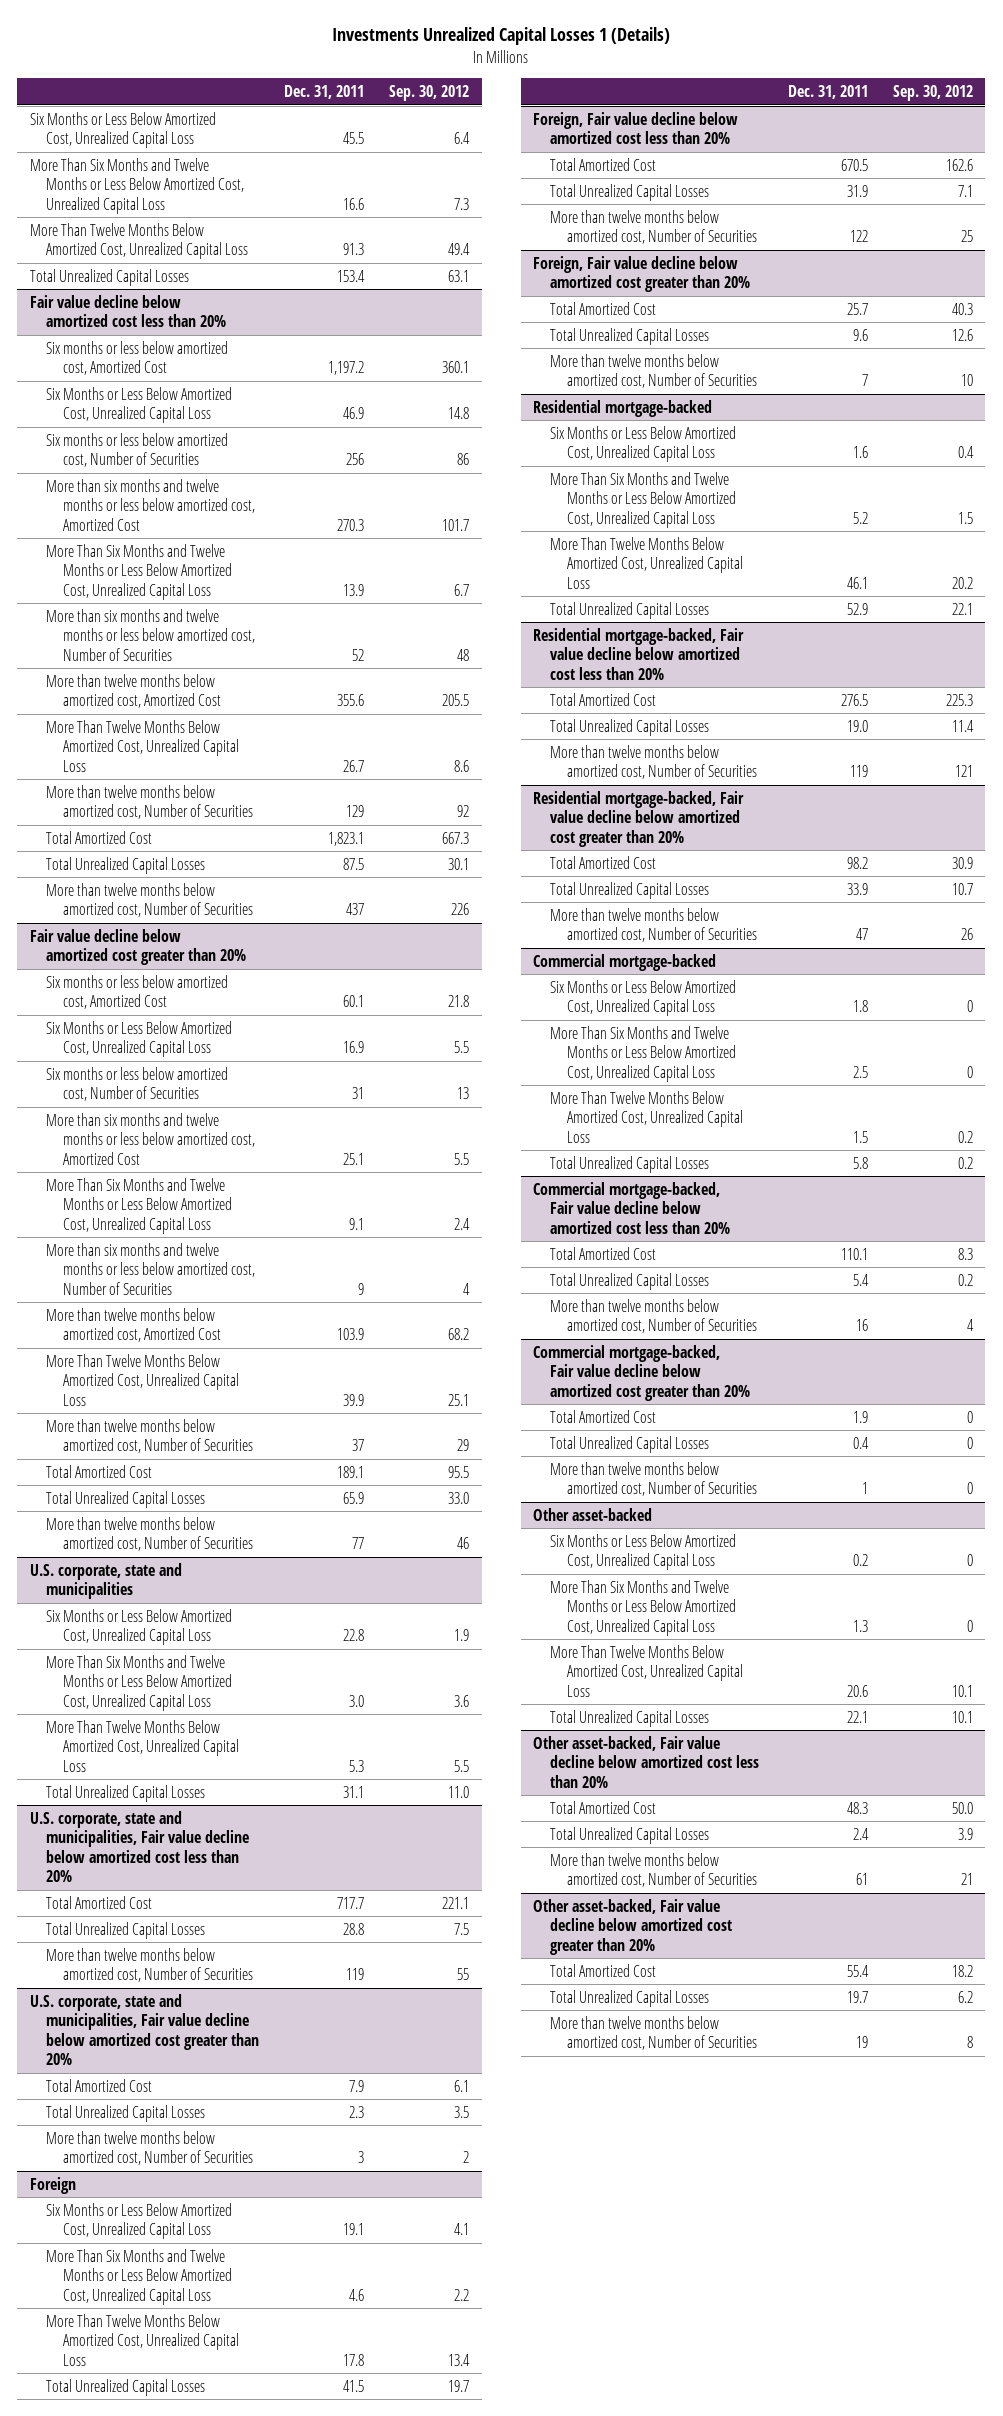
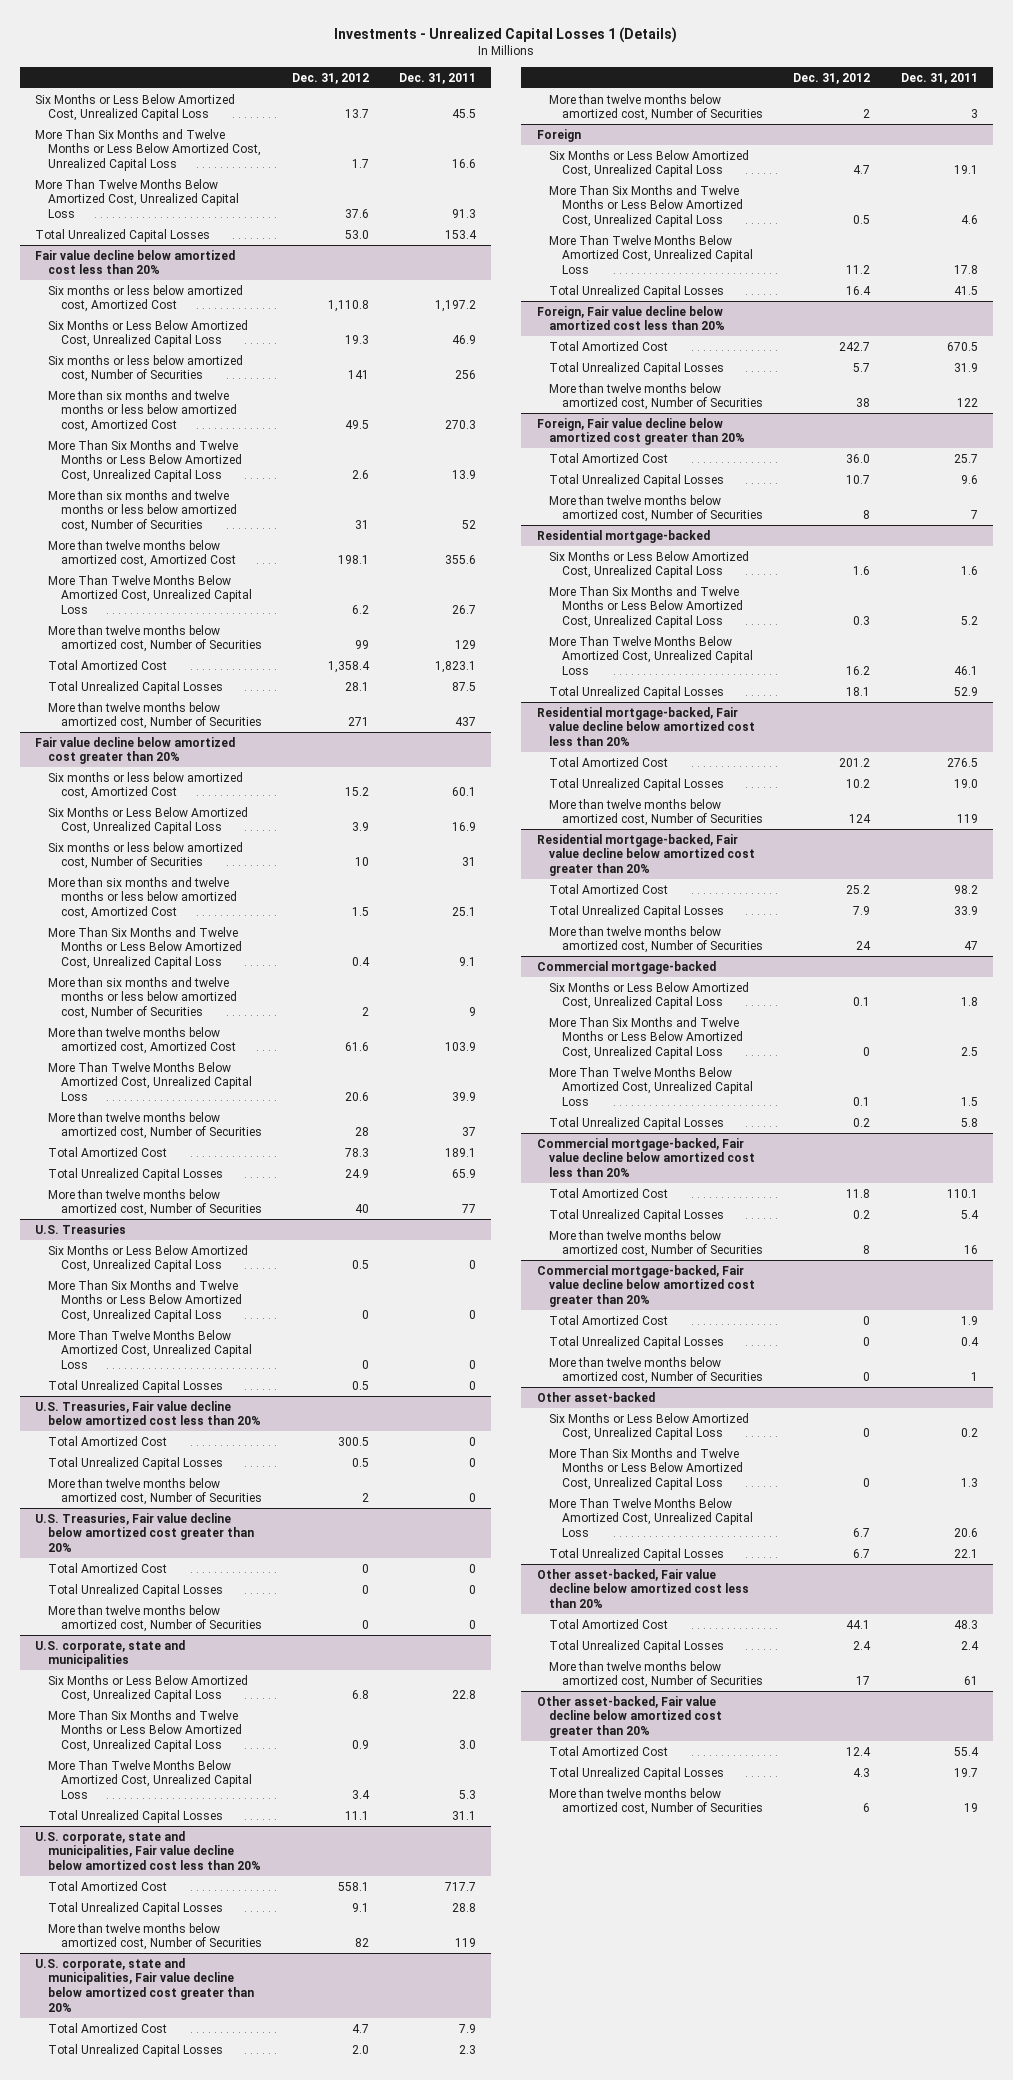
[332,27,671,46] Investments Unrealized Capital Losses 1 (Details) -> [334,26,678,43] Investments - Unrealized Capital Losses 1 (Details)
[389,85,470,102] Sep. 30, 2012 -> none
none -> [291,72,369,84] Dec. 31, 2012
none -> [35,1223,127,1234] U.S. Treasuries
none -> [47,1244,248,1273] Six Months or Less Below Amortized Cost, Unrealized Capital Loss
none -> [47,1279,242,1322] More Than Six Months and Twelve Months or Less Below Amortized Cost, Unrealized Capital Loss
none -> [47,1329,252,1369] More Than Twelve Months Below Amortized Cost, Unrealized Capital Loss
none -> [47,1379,223,1393] Total Unrealized Capital Losses
none -> [35,1400,261,1426] U.S. Treasuries, Fair value decline below amortized cost less than 20%
none -> [47,1435,167,1446] Total Amortized Cost
none -> [47,1456,223,1470] Total Unrealized Capital Losses
none -> [47,1477,262,1506] More than twelve months below amortized cost, Number of Securities
none -> [35,1512,254,1552] U.S. Treasuries, Fair value decline below amortized cost greater than 20%
none -> [47,1562,167,1573] Total Amortized Cost
none -> [47,1583,223,1597] Total Unrealized Capital Losses
none -> [47,1604,262,1633] More than twelve months below amortized cost, Number of Securities

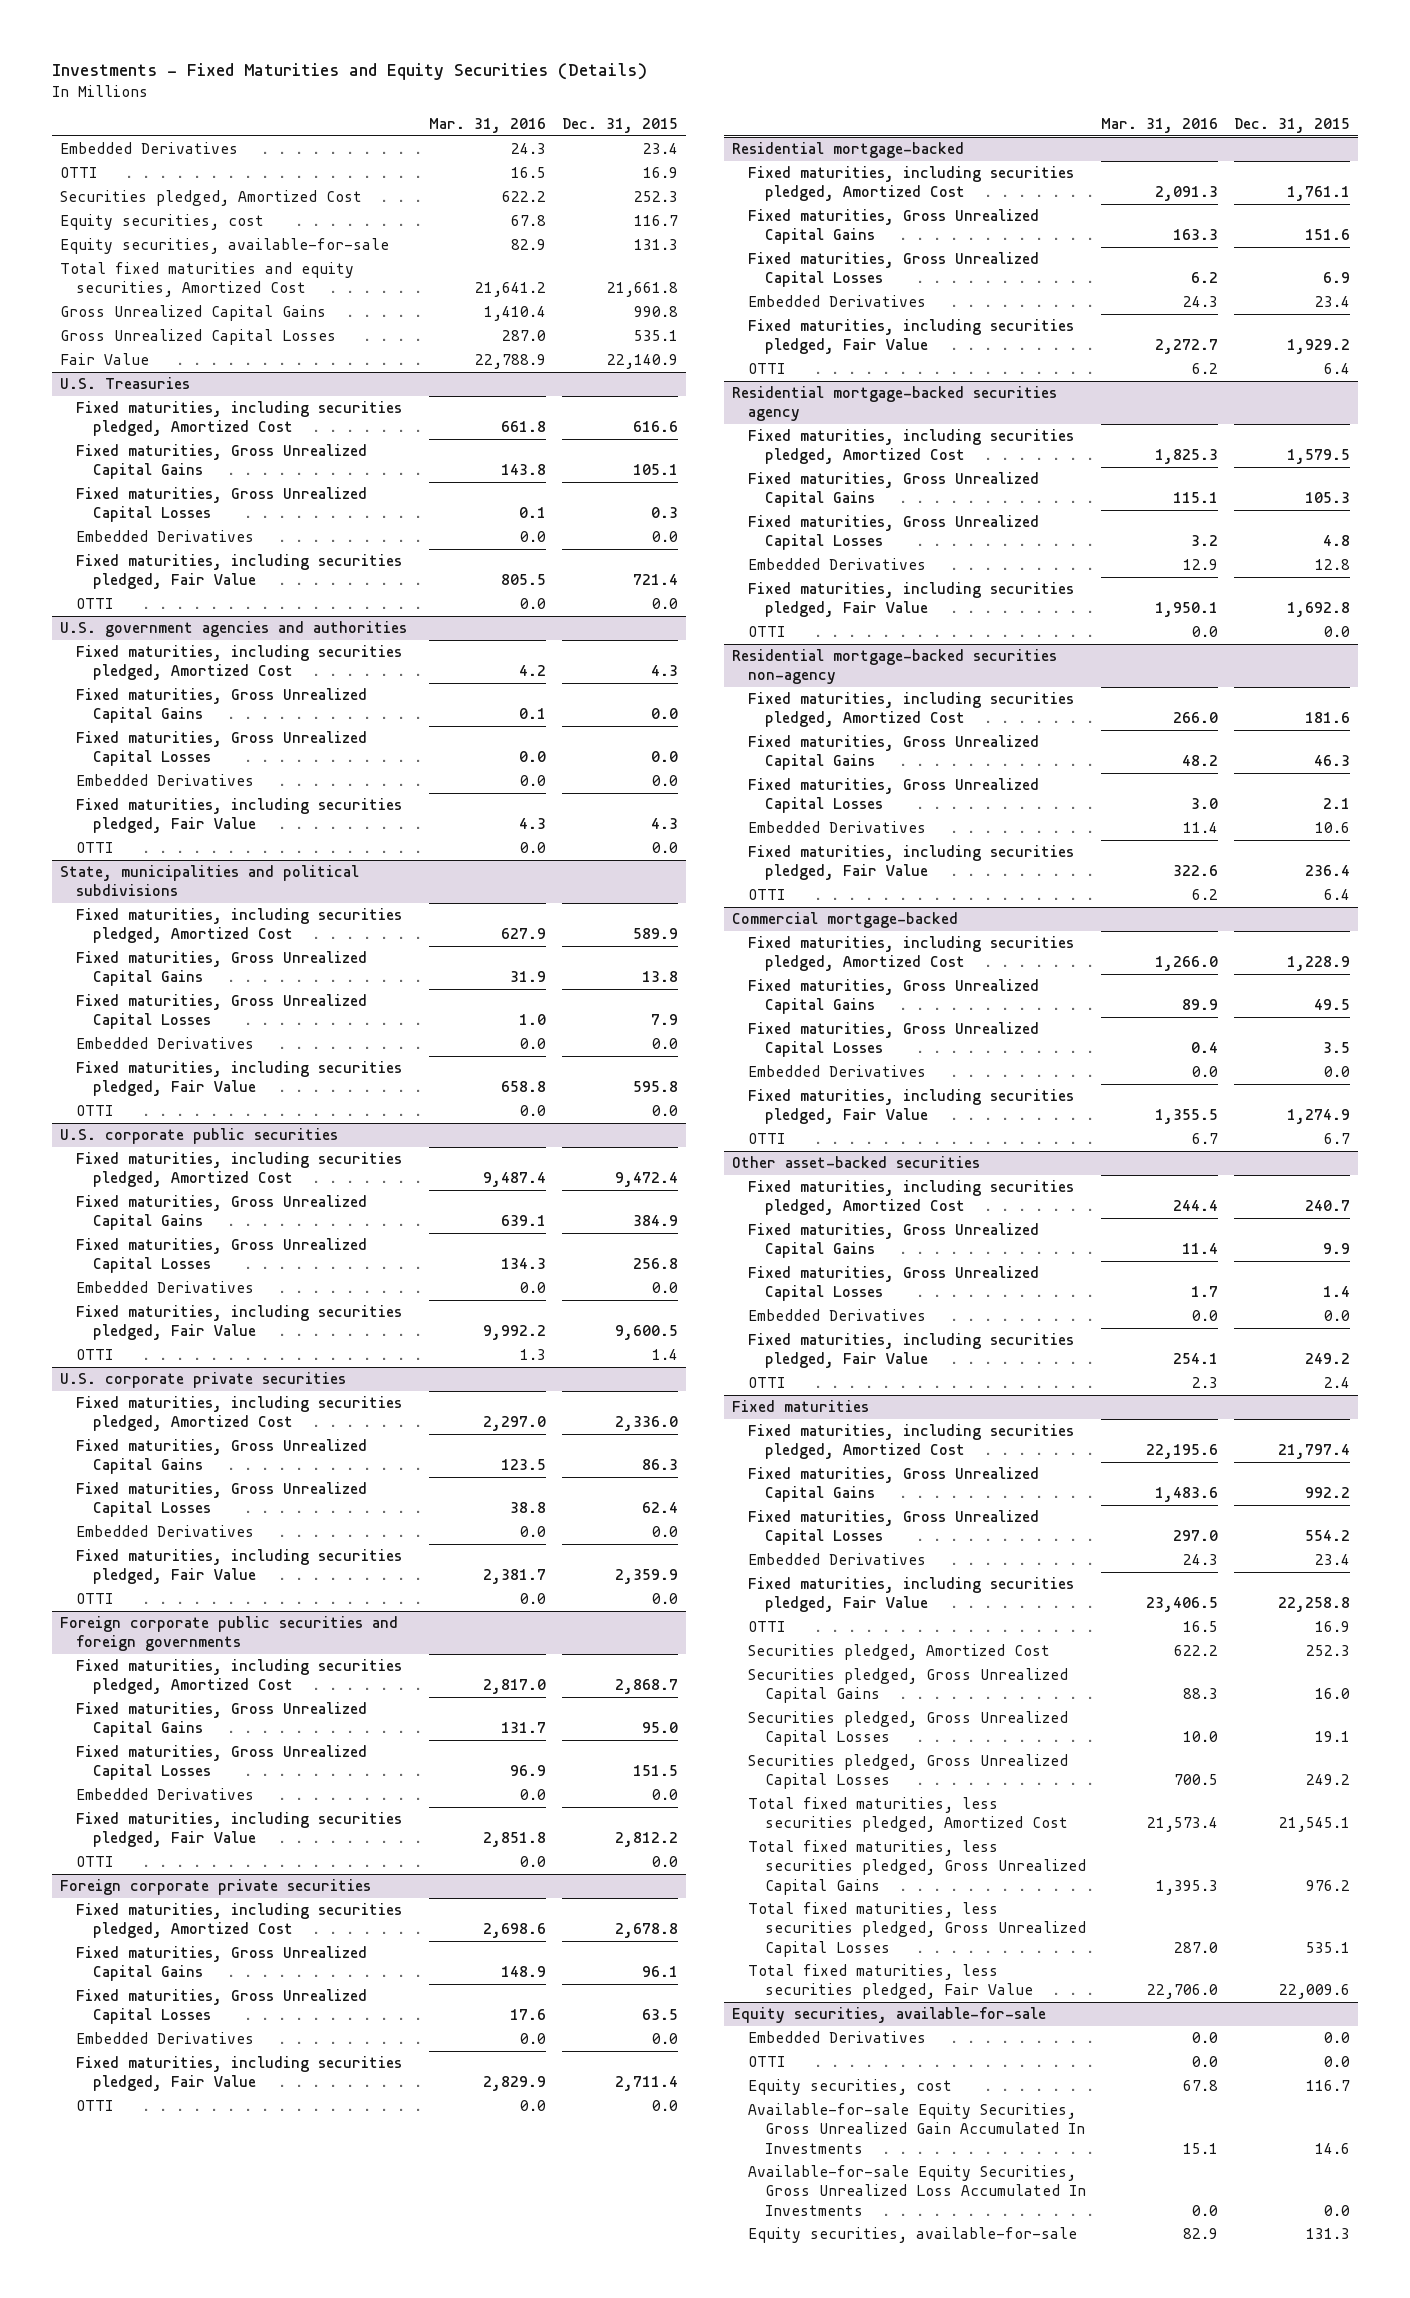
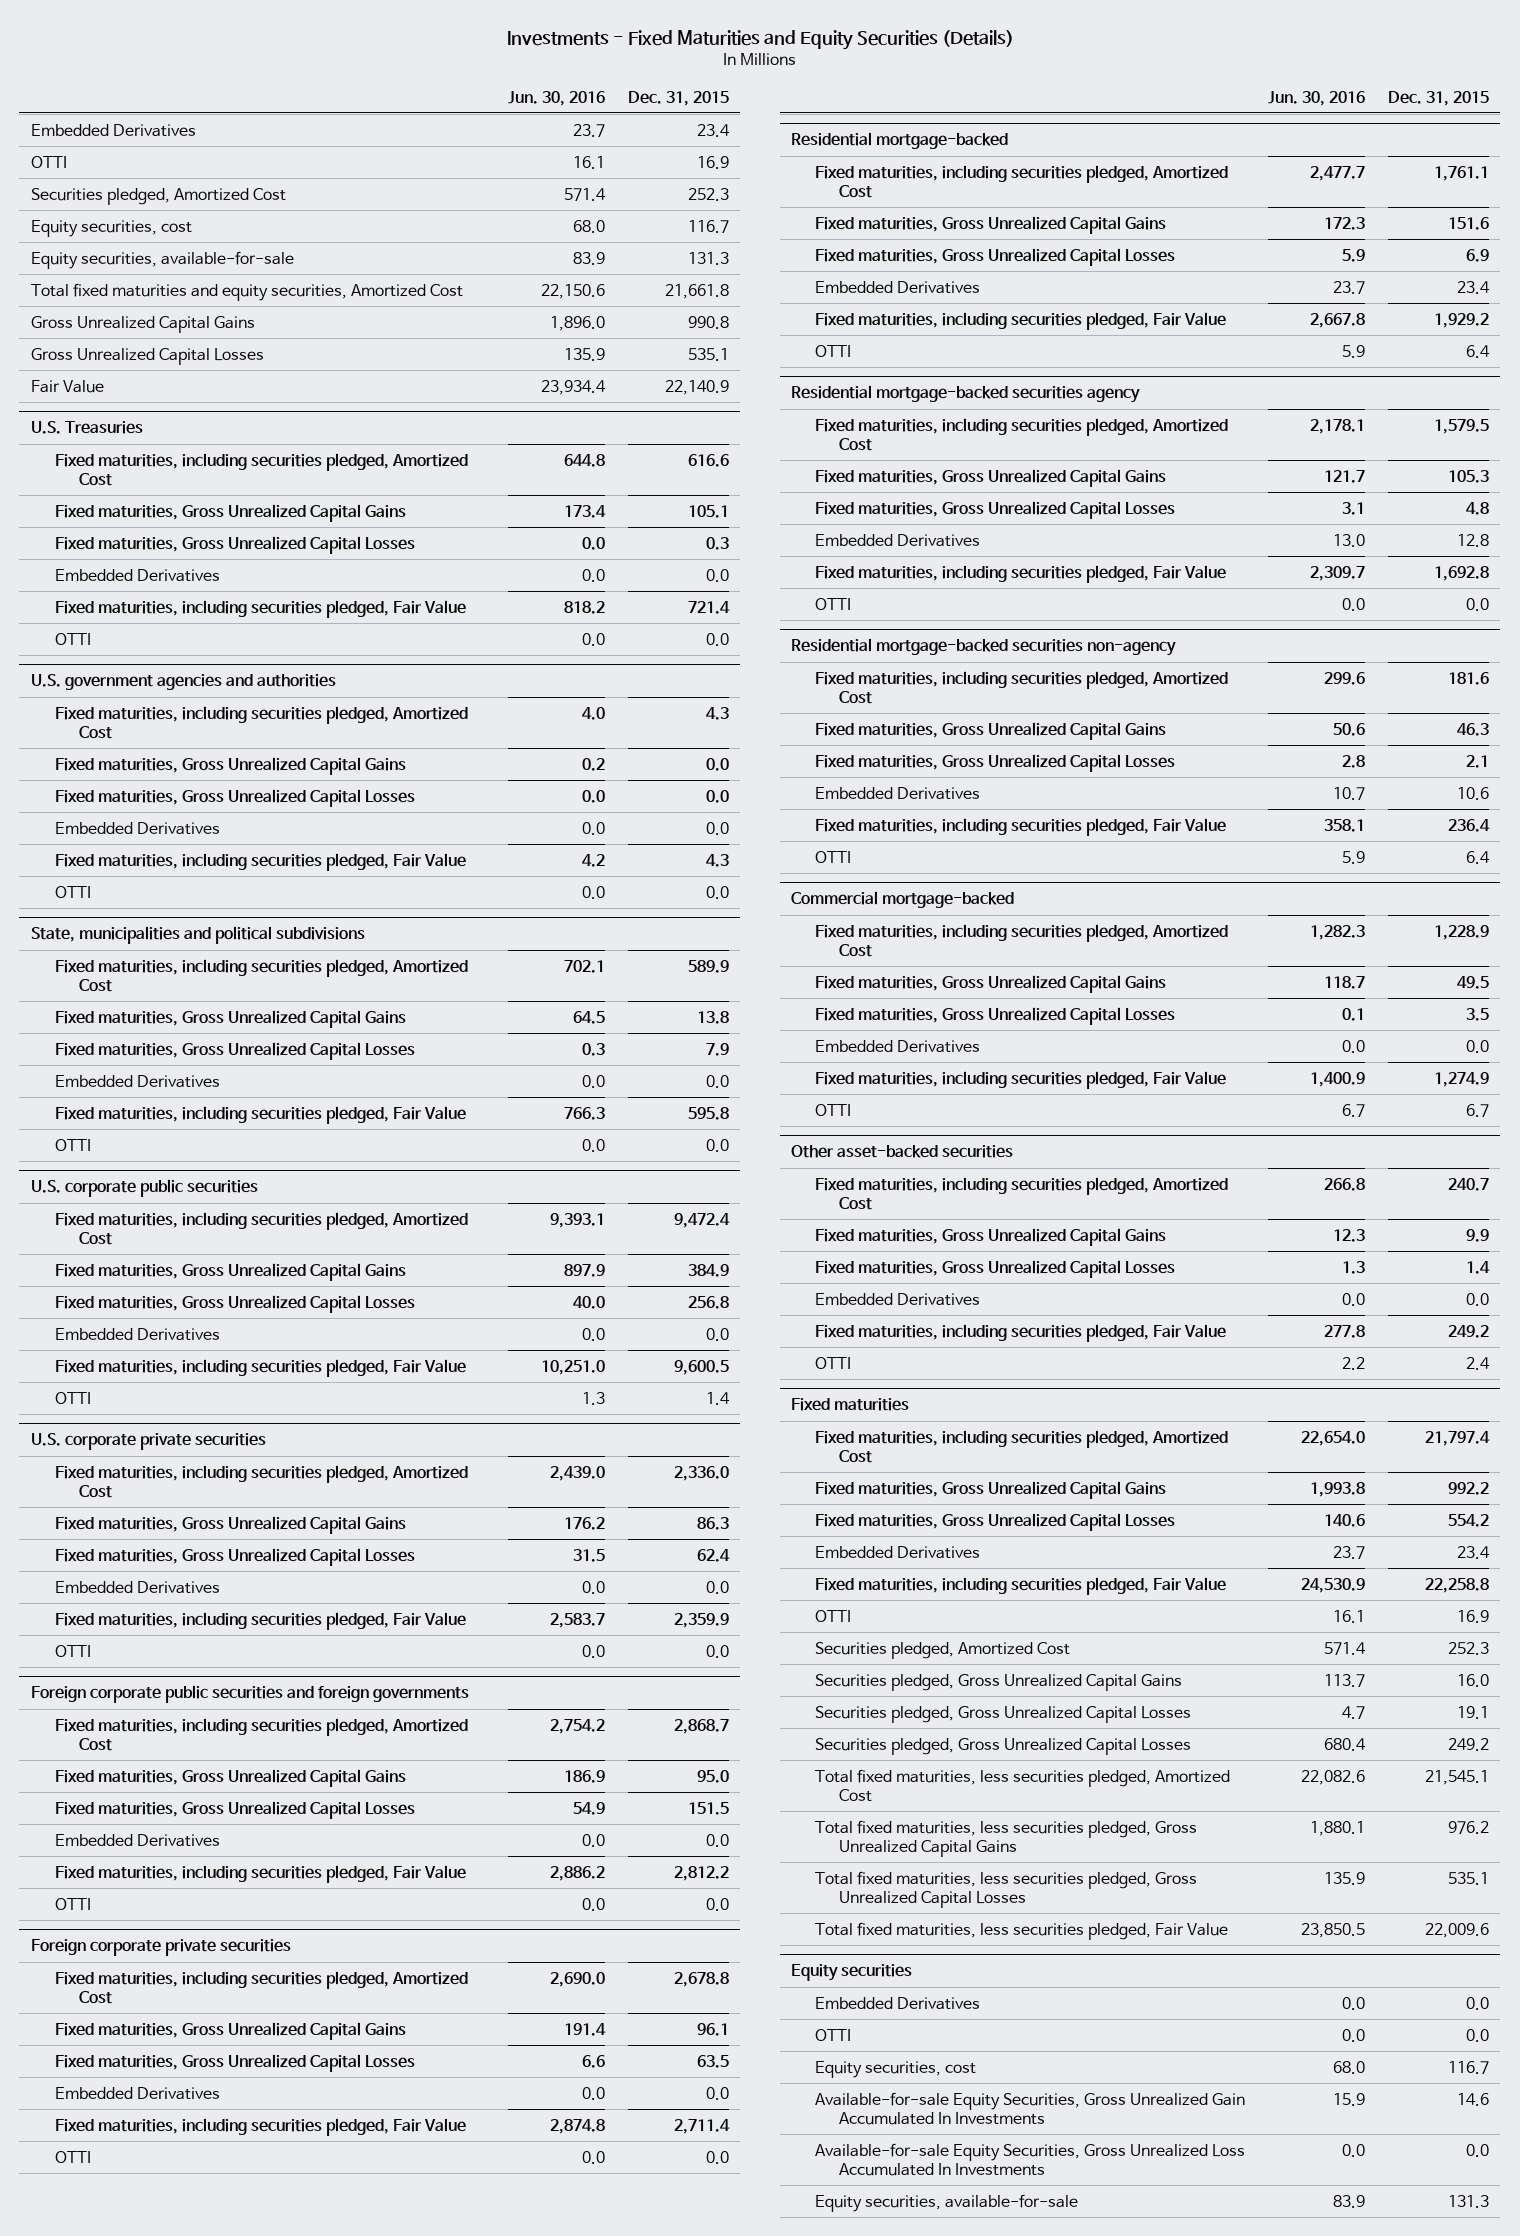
[429,118,547,134] Mar. 31, 2016 -> none
none -> [507,90,605,106] Jun. 30, 2016
[732,2007,1047,2024] Equity securities, available-for-sale -> [791,1964,913,1982] Equity securities

